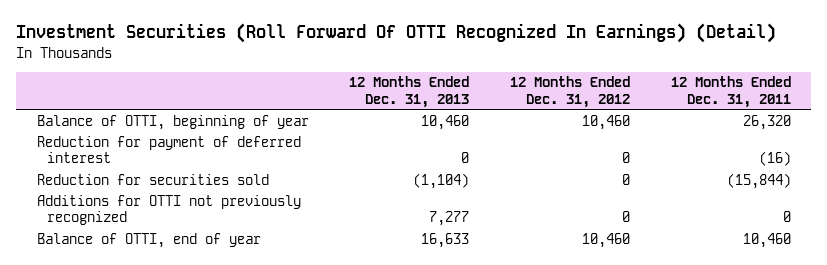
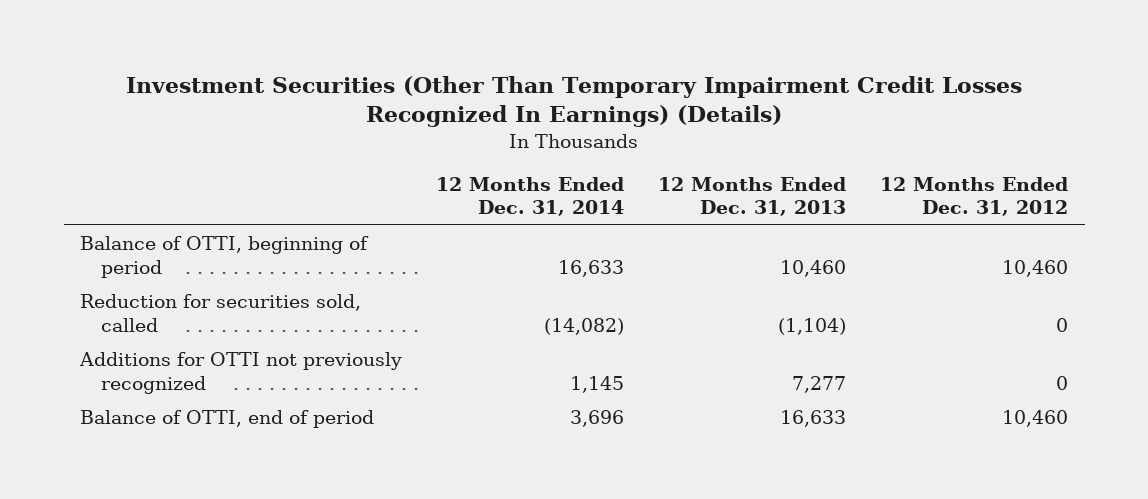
[16,23,777,44] Investment Securities (Roll Forward Of OTTI Recognized In Earnings) (Detail) -> [126,75,1023,128] Investment Securities (Other Than Temporary Impairment Credit Losses Recognized In Earnings) (Details)
[670,76,791,108] 12 Months Ended Dec. 31, 2011 -> none
none -> [436,176,625,217] 12 Months Ended Dec. 31, 2014
[36,135,301,163] Reduction for payment of deferred interest -> none
[36,114,309,130] Balance of OTTI, beginning of year -> [80,236,370,278] Balance of OTTI, beginning of period
[36,173,269,185] Reduction for securities sold -> [80,294,362,332] Reduction for securities sold, called
[36,232,261,248] Balance of OTTI, end of year -> [80,410,375,429] Balance of OTTI, end of period

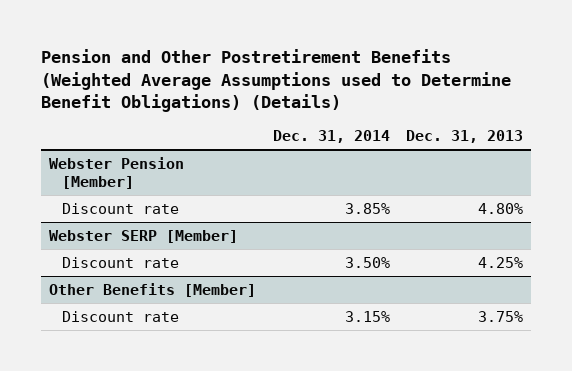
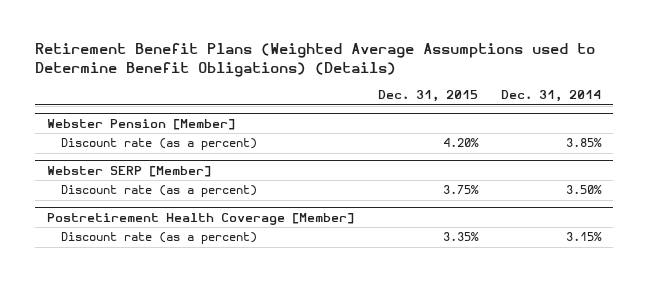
[40,49,511,112] Pension and Other Postretirement Benefits (Weighted Average Assumptions used to Determine Benefit Obligations) (Details) -> [35,43,596,77] Retirement Benefit Plans (Weighted Average Assumptions used to Determine Benefit Obligations) (Details)
[406,130,524,144] Dec. 31, 2013 -> none
none -> [377,90,478,103] Dec. 31, 2015
[62,202,180,214] Discount rate -> [60,138,257,151] Discount rate (as a percent)
[49,282,257,297] Other Benefits [Member] -> none
[62,256,180,268] Discount rate -> [60,185,257,198] Discount rate (as a percent)
none -> [47,212,355,225] Postretirement Health Coverage [Member]
[62,310,180,322] Discount rate -> [60,232,257,245] Discount rate (as a percent)

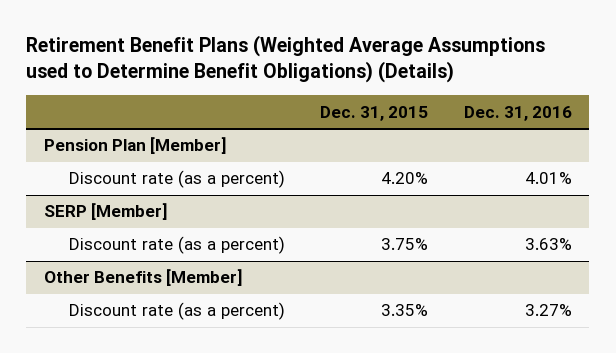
[501,90,602,103] Dec. 31, 2014 -> none
none -> [463,105,572,121] Dec. 31, 2016
[47,118,236,130] Webster Pension [Member] -> [43,137,227,155] Pension Plan [Member]
[47,165,212,177] Webster SERP [Member] -> [43,203,168,221] SERP [Member]
[47,212,355,225] Postretirement Health Coverage [Member] -> [43,269,243,287] Other Benefits [Member]

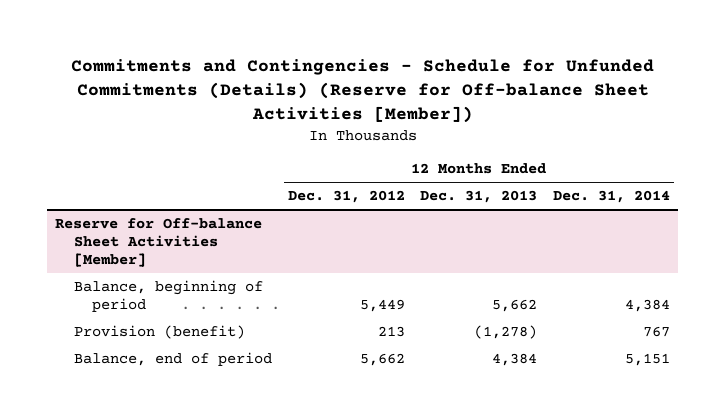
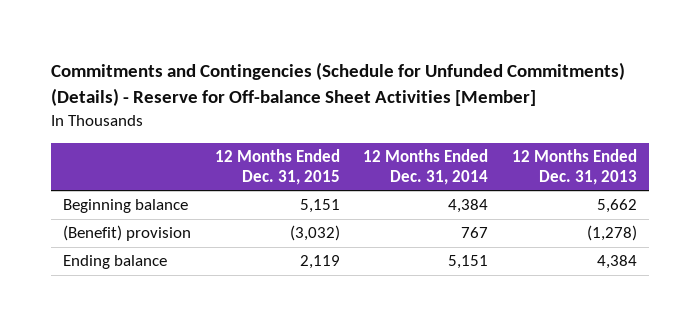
[70,58,654,123] Commitments and Contingencies - Schedule for Unfunded Commitments (Details) (Reserve for Off-balance Sheet Activities [Member]) -> [51,62,626,107] Commitments and Contingencies (Schedule for Unfunded Commitments) (Details) - Reserve for Off-balance Sheet Activities [Member]
[287,190,405,204] Dec. 31, 2012 -> none
none -> [214,148,340,186] 12 Months Ended Dec. 31, 2015
[54,217,262,267] Reserve for Off-balance Sheet Activities [Member] -> none
[73,279,263,312] Balance, beginning of period -> [63,199,189,214] Beginning balance
[73,324,245,339] Provision (benefit) -> [63,225,192,242] (Benefit) provision
[73,351,272,366] Balance, end of period -> [63,255,168,270] Ending balance

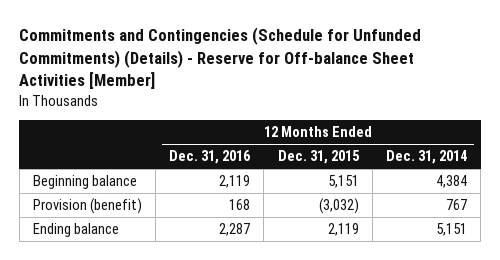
[511,148,637,186] 12 Months Ended Dec. 31, 2013 -> none
none -> [169,150,252,165] Dec. 31, 2016
[63,225,192,242] (Benefit) provision -> [32,198,142,215] Provision (benefit)

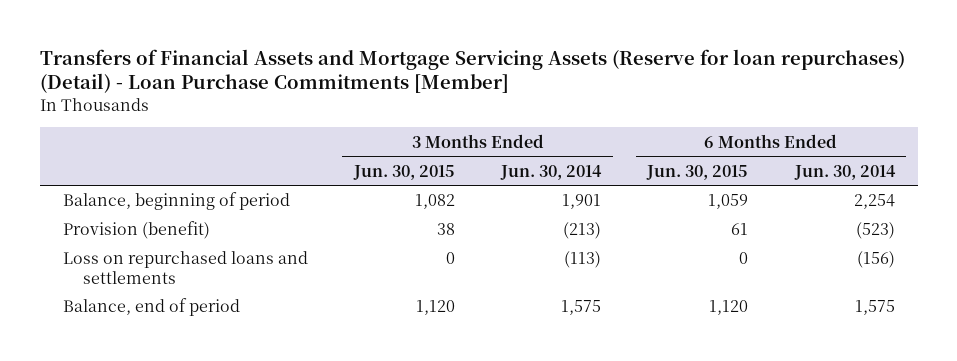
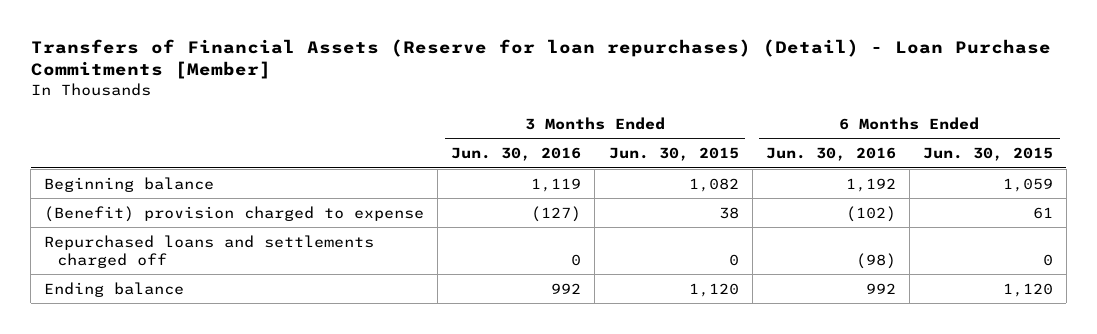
[39,48,905,94] Transfers of Financial Assets and Mortgage Servicing Assets (Reserve for loan repurchases) (Detail) - Loan Purchase Commitments [Member] -> [30,38,1051,80] Transfers of Financial Assets (Reserve for loan repurchases) (Detail) - Loan Purchase Commitments [Member]
[500,164,603,180] Jun. 30, 2014 -> none
[793,164,896,180] Jun. 30, 2014 -> none
none -> [451,147,582,162] Jun. 30, 2016
none -> [765,147,896,162] Jun. 30, 2016
[62,192,290,211] Balance, beginning of period -> [44,176,215,192] Beginning balance
[62,221,210,240] Provision (benefit) -> [44,205,425,222] (Benefit) provision charged to expense
[62,251,308,284] Loss on repurchased loans and settlements -> [44,234,375,268] Repurchased loans and settlements charged off
[62,298,240,317] Balance, end of period -> [44,281,185,297] Ending balance

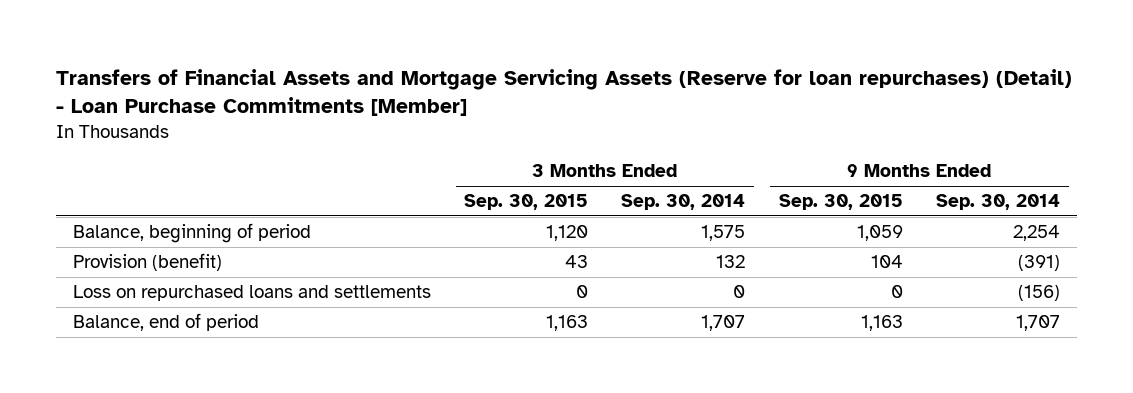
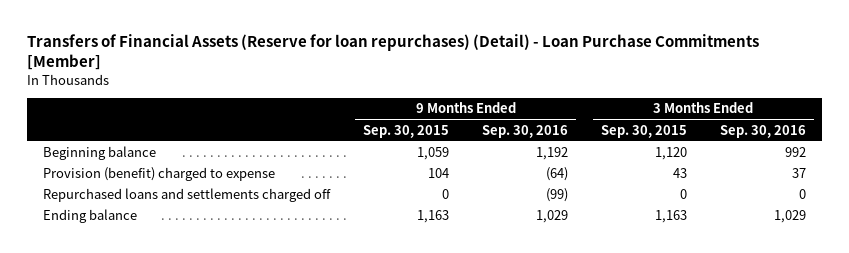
[56,68,1073,117] Transfers of Financial Assets and Mortgage Servicing Assets (Reserve for loan repurchases) (Detail) - Loan Purchase Commitments [Member] -> [26,34,759,71] Transfers of Financial Assets (Reserve for loan repurchases) (Detail) - Loan Purchase Commitments [Member]
[621,194,746,211] Sep. 30, 2014 -> none
[936,194,1061,211] Sep. 30, 2014 -> none
none -> [482,124,569,138] Sep. 30, 2016
none -> [719,124,806,138] Sep. 30, 2016
[72,223,311,244] Balance, beginning of period -> [43,146,157,161] Beginning balance
[72,253,222,272] Provision (benefit) -> [43,167,276,182] Provision (benefit) charged to expense
[72,285,431,302] Loss on repurchased loans and settlements -> [43,188,332,203] Repurchased loans and settlements charged off
[72,313,259,332] Balance, end of period -> [43,209,138,224] Ending balance

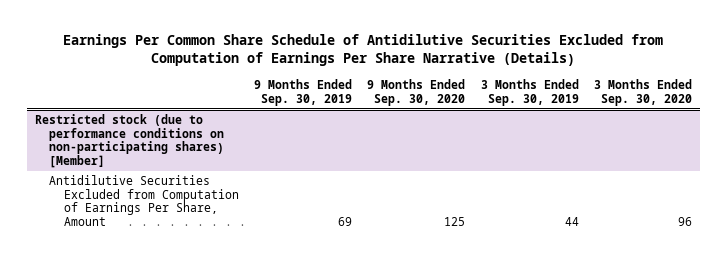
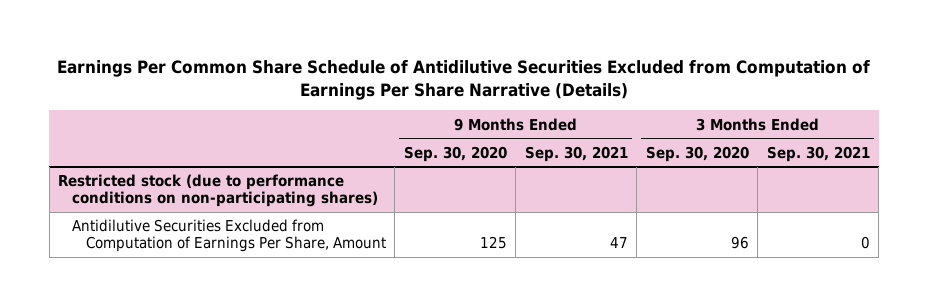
[253,79,352,106] 9 Months Ended Sep. 30, 2019 -> none
[480,79,579,106] 3 Months Ended Sep. 30, 2019 -> none
none -> [524,145,628,162] Sep. 30, 2021
none -> [766,145,870,162] Sep. 30, 2021
[34,114,225,168] Restricted stock (due to performance conditions on non-participating shares) [Member] -> [58,174,378,208] Restricted stock (due to performance conditions on non-participating shares)

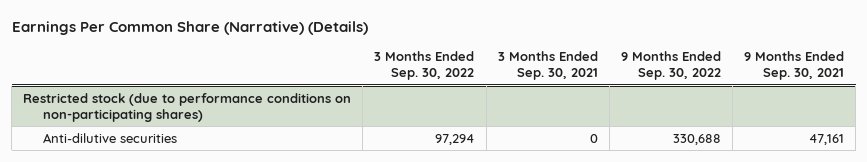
[57,59,871,100] Earnings Per Common Share Schedule of Antidilutive Securities Excluded from Computation of Earnings Per Share Narrative (Details) -> [11,20,368,35] Earnings Per Common Share (Narrative) (Details)
[403,145,507,162] Sep. 30, 2020 -> none
[645,145,749,162] Sep. 30, 2020 -> none
none -> [374,51,475,81] 3 Months Ended Sep. 30, 2022
none -> [620,51,721,81] 9 Months Ended Sep. 30, 2022
[71,219,386,253] Antidilutive Securities Excluded from Computation of Earnings Per Share, Amount -> none
none -> [42,132,177,143] Anti-dilutive securities

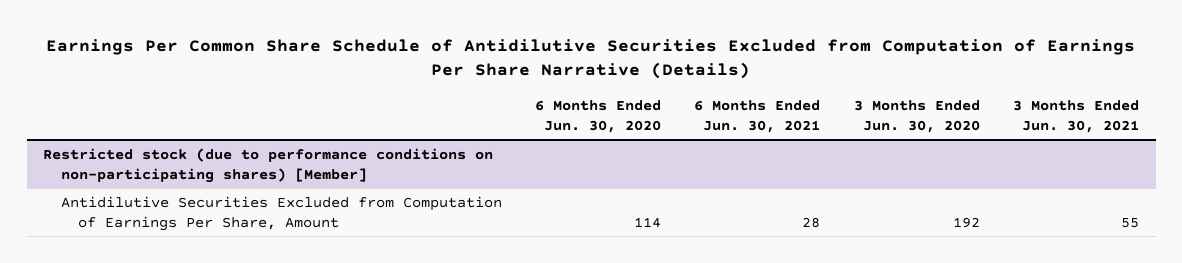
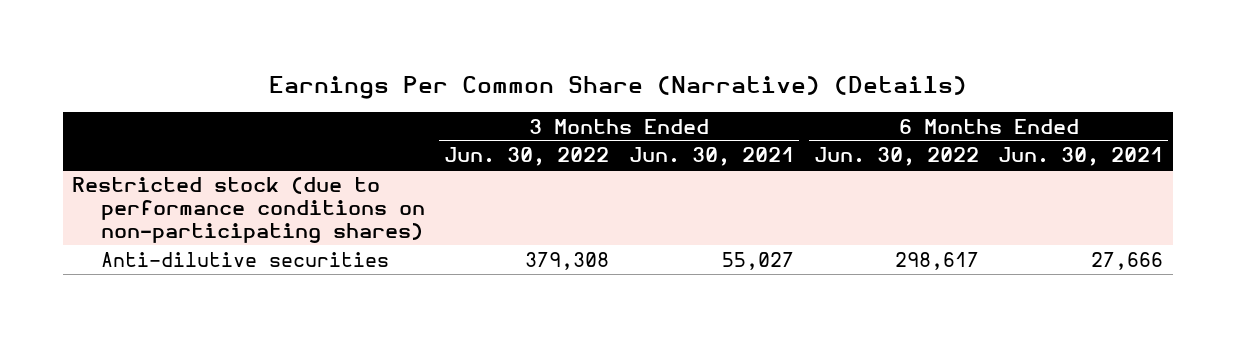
[46,39,1136,80] Earnings Per Common Share Schedule of Antidilutive Securities Excluded from Computation of Earnings Per Share Narrative (Details) -> [268,75,967,99] Earnings Per Common Share (Narrative) (Details)
[535,99,662,133] 6 Months Ended Jun. 30, 2020 -> none
[853,99,980,133] 3 Months Ended Jun. 30, 2020 -> none
none -> [444,147,610,167] Jun. 30, 2022
none -> [813,147,979,167] Jun. 30, 2022
[60,196,502,231] Antidilutive Securities Excluded from Computation of Earnings Per Share, Amount -> none
[43,148,494,183] Restricted stock (due to performance conditions on non-participating shares) [Member] -> [72,176,425,244] Restricted stock (due to performance conditions on non-participating shares)
none -> [100,251,389,267] Anti-dilutive securities

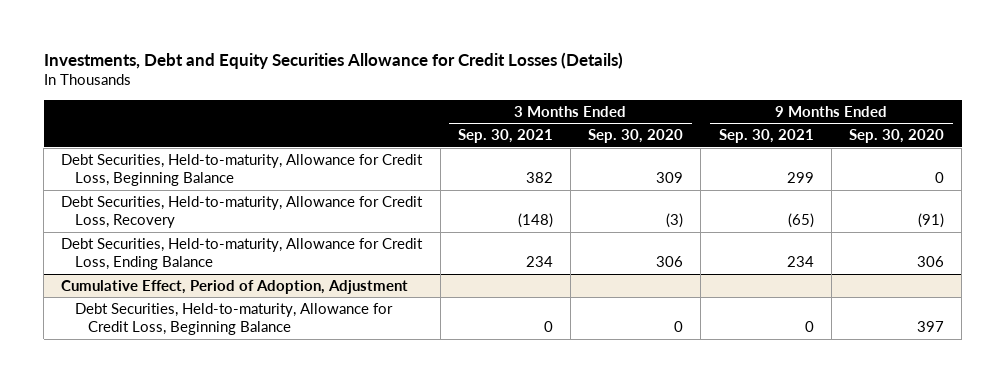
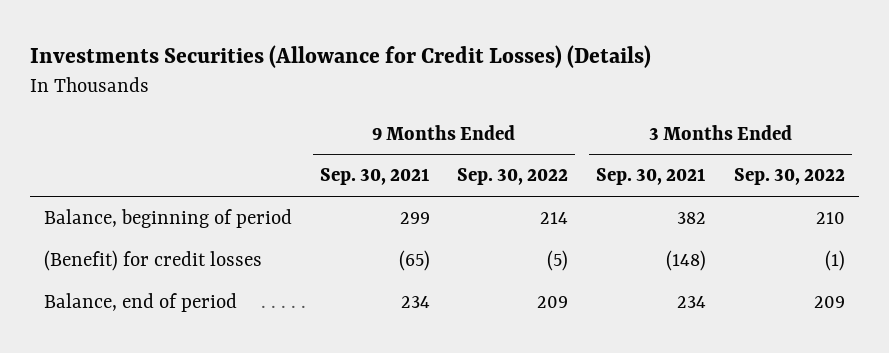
[43,51,623,69] Investments, Debt and Equity Securities Allowance for Credit Losses (Details) -> [29,44,651,68] Investments Securities (Allowance for Credit Losses) (Details)
[588,129,684,144] Sep. 30, 2020 -> none
[849,129,945,144] Sep. 30, 2020 -> none
none -> [457,168,569,186] Sep. 30, 2022
none -> [733,168,845,186] Sep. 30, 2022
[61,279,409,294] Cumulative Effect, Period of Adoption, Adjustment -> none
[74,302,393,336] Debt Securities, Held-to-maturity, Allowance for Credit Loss, Beginning Balance -> none
[61,153,424,187] Debt Securities, Held-to-maturity, Allowance for Credit Loss, Beginning Balance -> [43,208,292,228] Balance, beginning of period
[61,195,424,229] Debt Securities, Held-to-maturity, Allowance for Credit Loss, Recovery -> [43,249,262,271] (Benefit) for credit losses
[61,237,424,271] Debt Securities, Held-to-maturity, Allowance for Credit Loss, Ending Balance -> [43,292,237,312] Balance, end of period

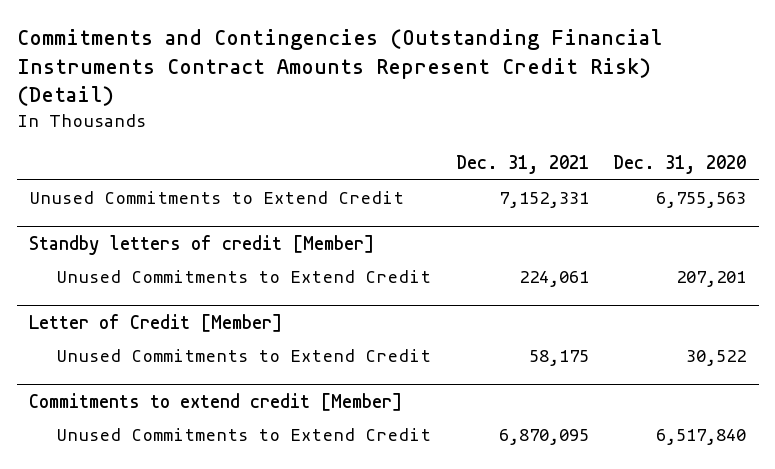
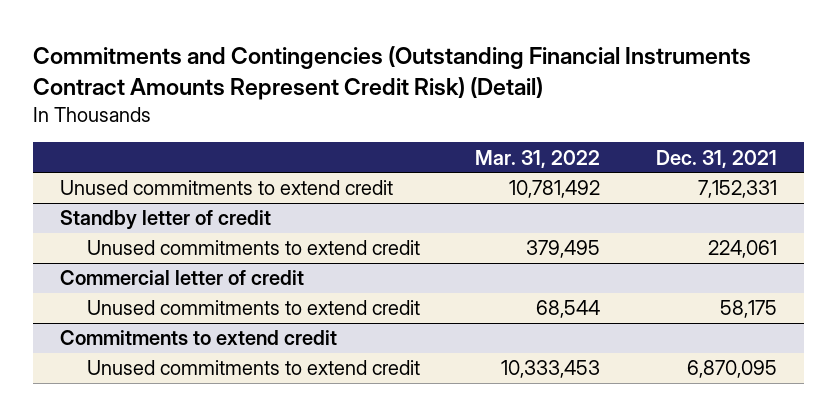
[613,154,747,174] Dec. 31, 2020 -> none
none -> [475,149,601,168] Mar. 31, 2022
[28,191,404,205] Unused Commitments to Extend Credit -> [60,180,394,196] Unused commitments to extend credit
[28,234,374,255] Standby letters of credit [Member] -> [60,210,272,231] Standby letter of credit
[55,270,431,284] Unused Commitments to Extend Credit -> [86,240,420,256] Unused commitments to extend credit
[28,313,282,332] Letter of Credit [Member] -> [60,270,305,286] Commercial letter of credit
[55,349,431,363] Unused Commitments to Extend Credit -> [86,300,420,316] Unused commitments to extend credit
[28,392,402,411] Commitments to extend credit [Member] -> [60,330,338,346] Commitments to extend credit
[55,428,431,442] Unused Commitments to Extend Credit -> [86,360,420,376] Unused commitments to extend credit

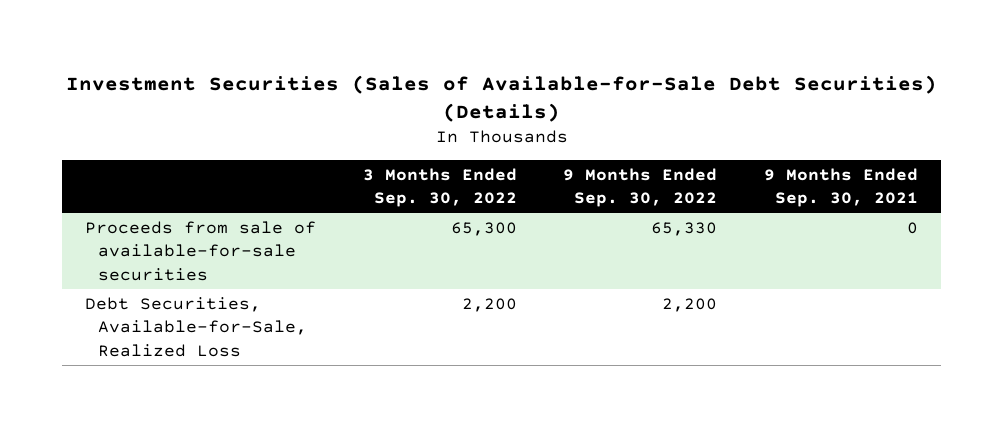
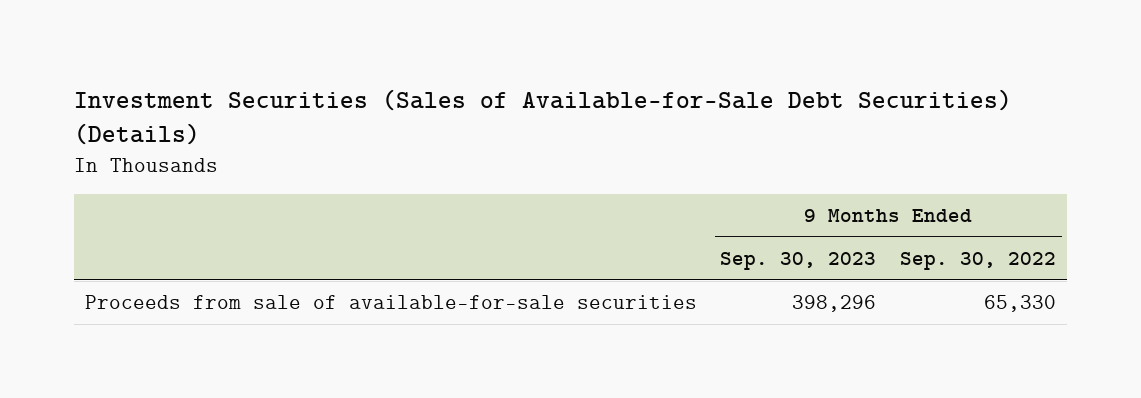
[362,167,517,208] 3 Months Ended Sep. 30, 2022 -> none
[763,167,918,208] 9 Months Ended Sep. 30, 2021 -> none
none -> [720,251,877,270] Sep. 30, 2023
[85,296,308,357] Debt Securities, Available-for-Sale, Realized Loss -> none

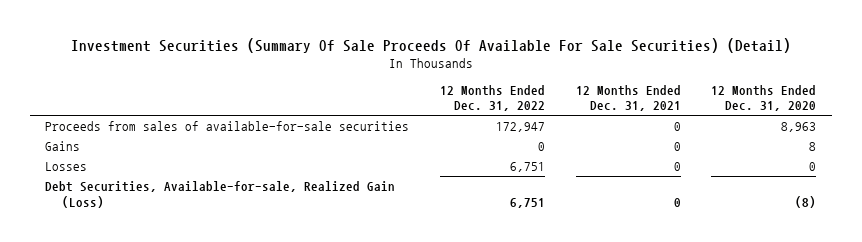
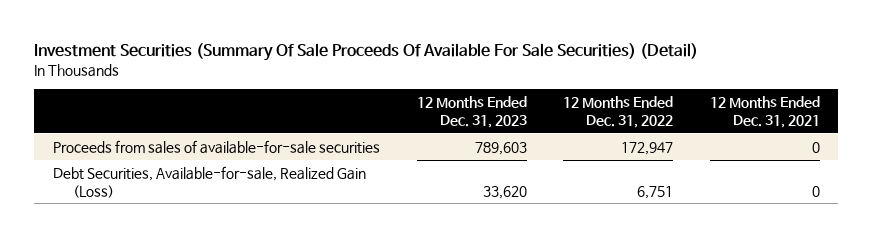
[711,84,817,112] 12 Months Ended Dec. 31, 2020 -> none
none -> [416,96,527,128] 12 Months Ended Dec. 31, 2023
[45,141,81,152] Gains -> none
[45,162,88,172] Losses -> none

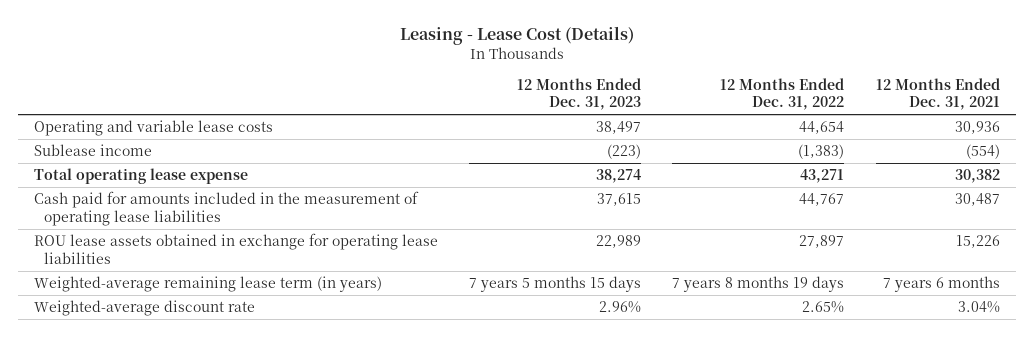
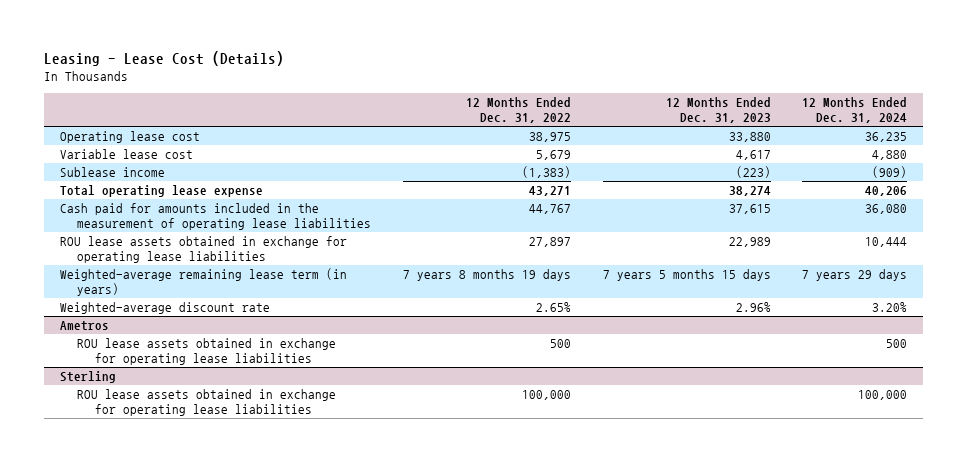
[875,77,1000,111] 12 Months Ended Dec. 31, 2021 -> none
none -> [802,97,908,124] 12 Months Ended Dec. 31, 2024
[33,120,273,137] Operating and variable lease costs -> [59,131,200,144] Operating lease cost
[596,121,642,135] 38,497 -> [728,132,771,143] 33,880
[799,121,845,135] 44,654 -> [529,132,572,143] 38,975
none -> [59,149,193,160] Variable lease cost
none -> [59,321,109,332] Ametros
none -> [77,338,337,366] ROU lease assets obtained in exchange for operating lease liabilities
none -> [59,371,116,384] Sterling
none -> [77,389,337,417] ROU lease assets obtained in exchange for operating lease liabilities

